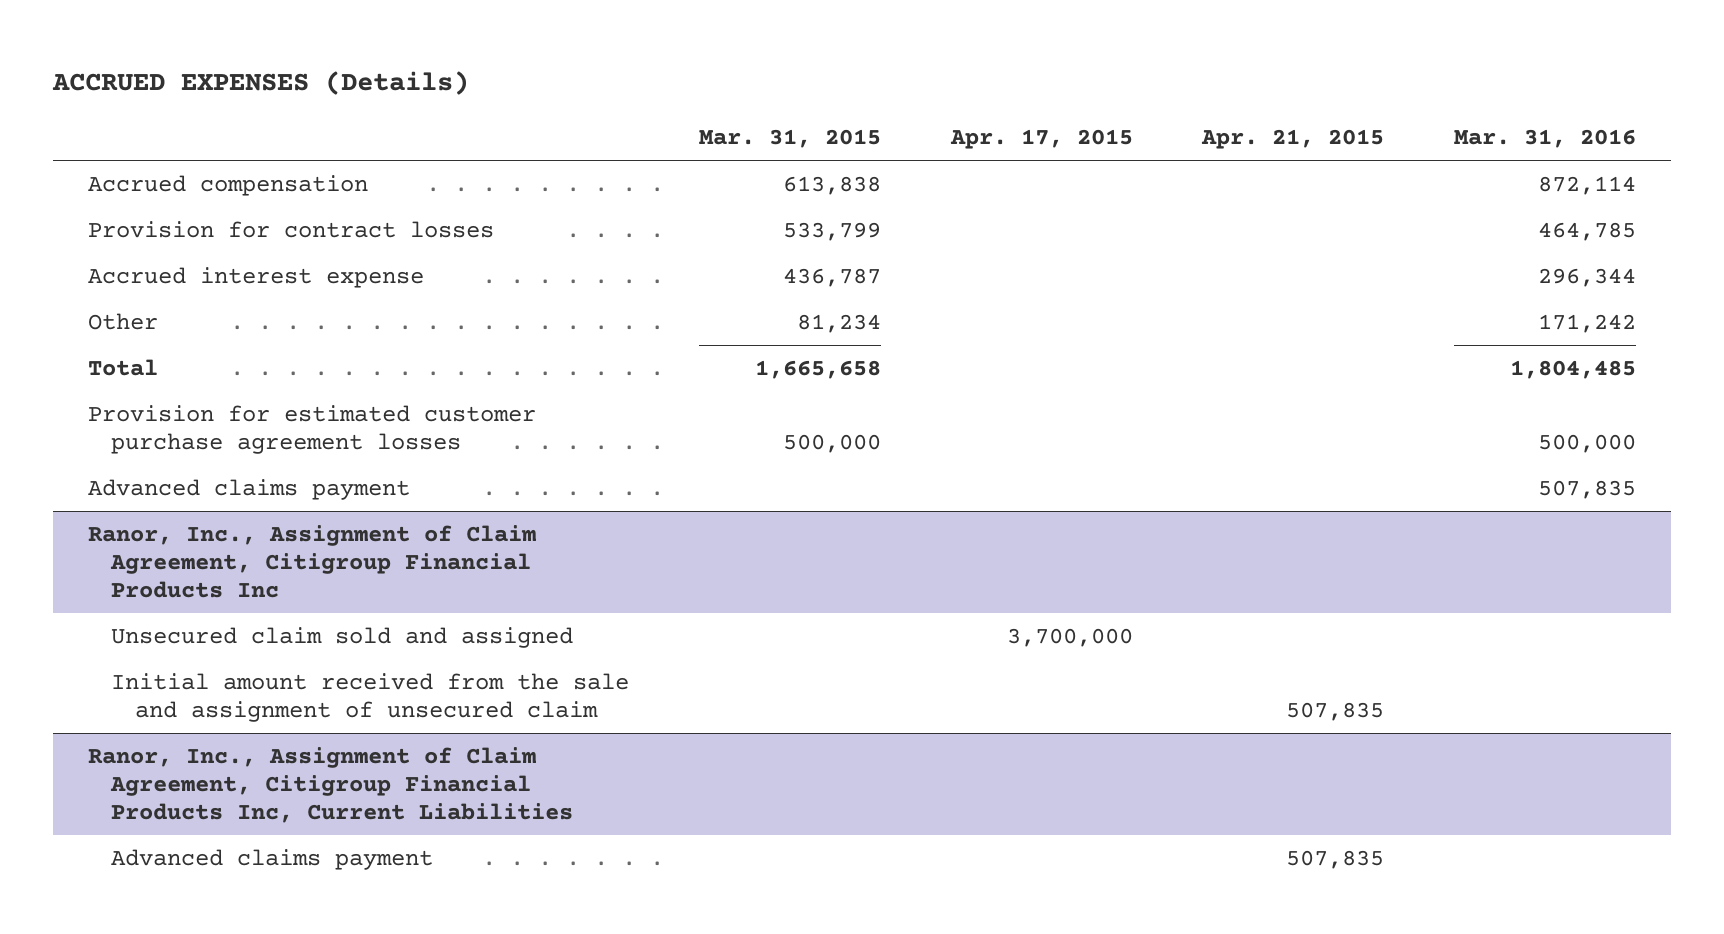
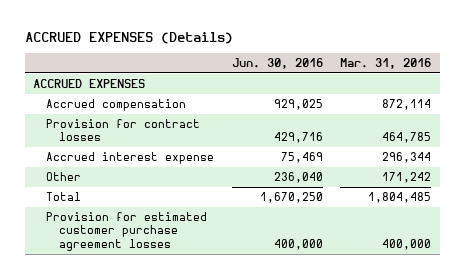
[699,129,882,149] Mar. 31, 2015 -> none
[949,129,1133,150] Apr. 17, 2015 -> none
[1201,129,1385,150] Apr. 21, 2015 -> none
none -> [231,57,323,69] Jun. 30, 2016
none -> [33,79,146,89] ACCRUED EXPENSES
[87,478,410,500] Advanced claims payment -> none
[87,524,536,598] Ranor, Inc., Assignment of Claim Agreement, Citigroup Financial Products Inc -> none
[111,626,574,648] Unsecured claim sold and assigned -> none
[111,672,630,722] Initial amount received from the sale and assignment of unsecured claim -> none
[87,746,574,823] Ranor, Inc., Assignment of Claim Agreement, Citigroup Financial Products Inc, Current Liabilities -> none
[111,848,434,870] Advanced claims payment -> none
[1538,433,1637,453] 500,000 -> [382,238,432,250] 400,000

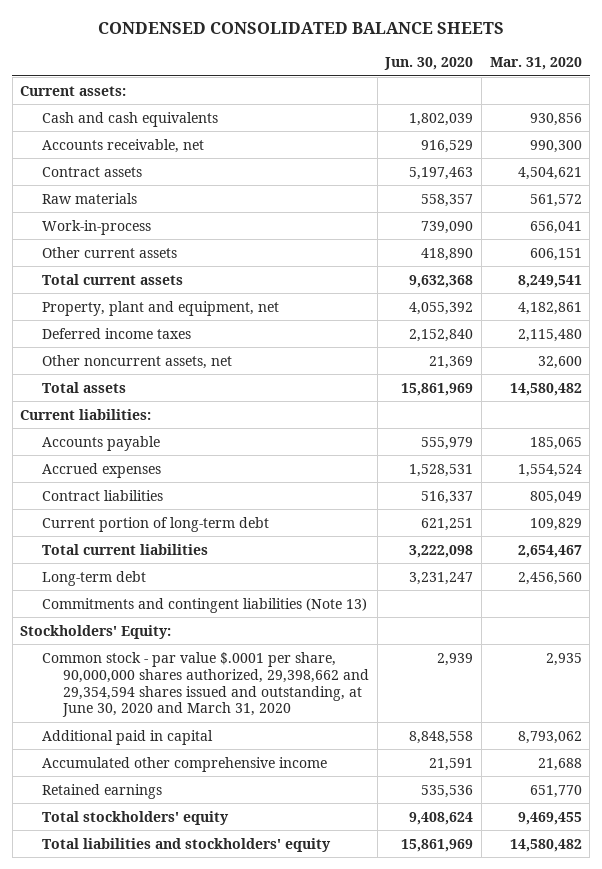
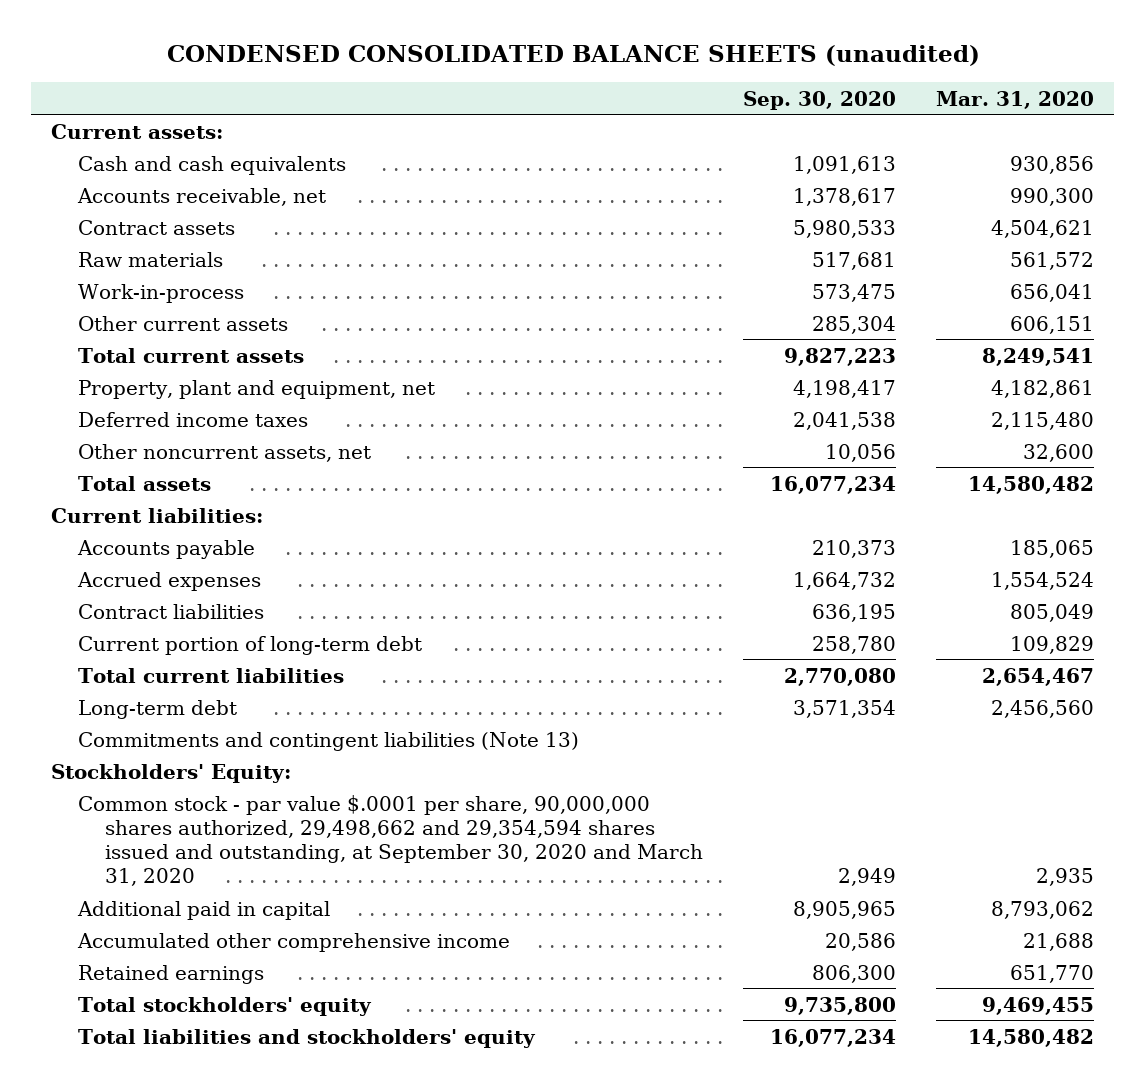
[97,22,504,35] CONDENSED CONSOLIDATED BALANCE SHEETS -> [166,45,980,67] CONDENSED CONSOLIDATED BALANCE SHEETS (unaudited)
[384,57,474,71] Jun. 30, 2020 -> none
none -> [742,90,896,110] Sep. 30, 2020
[41,651,370,718] Common stock - par value $.0001 per share, 90,000,000 shares authorized, 29,398,662 and 29,354,594 shares issued and outstanding, at June 30, 2020 and March 31, 2020 -> [77,794,703,886] Common stock - par value $.0001 per share, 90,000,000 shares authorized, 29,498,662 and 29,354,594 shares issued and outstanding, at September 30, 2020 and March 31, 2020

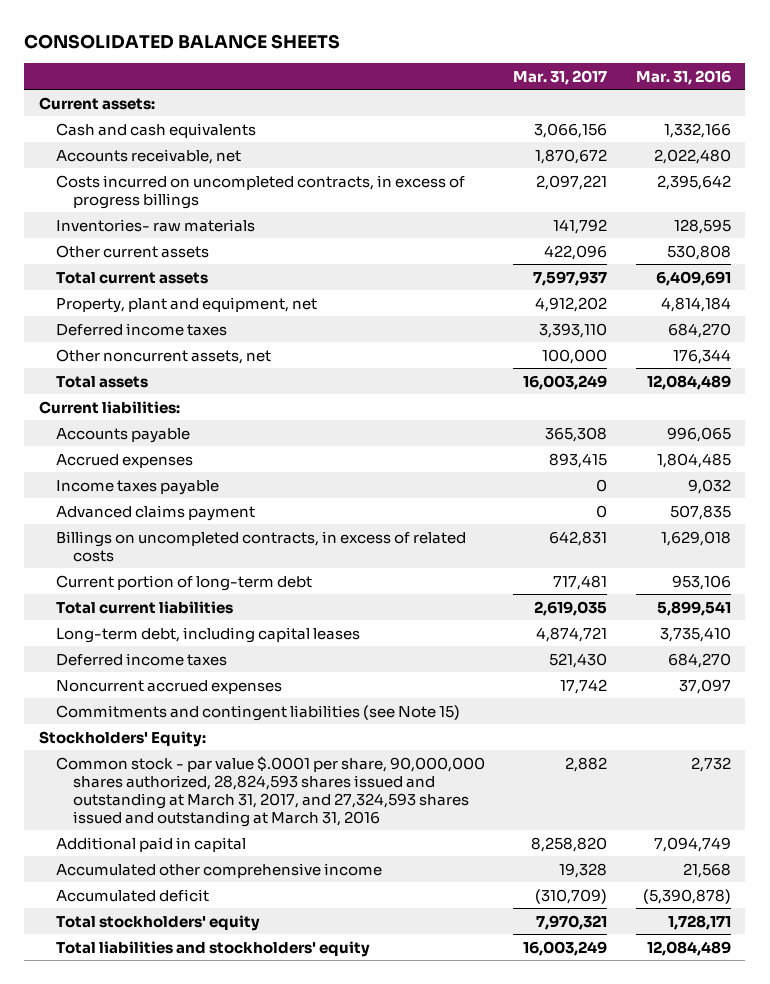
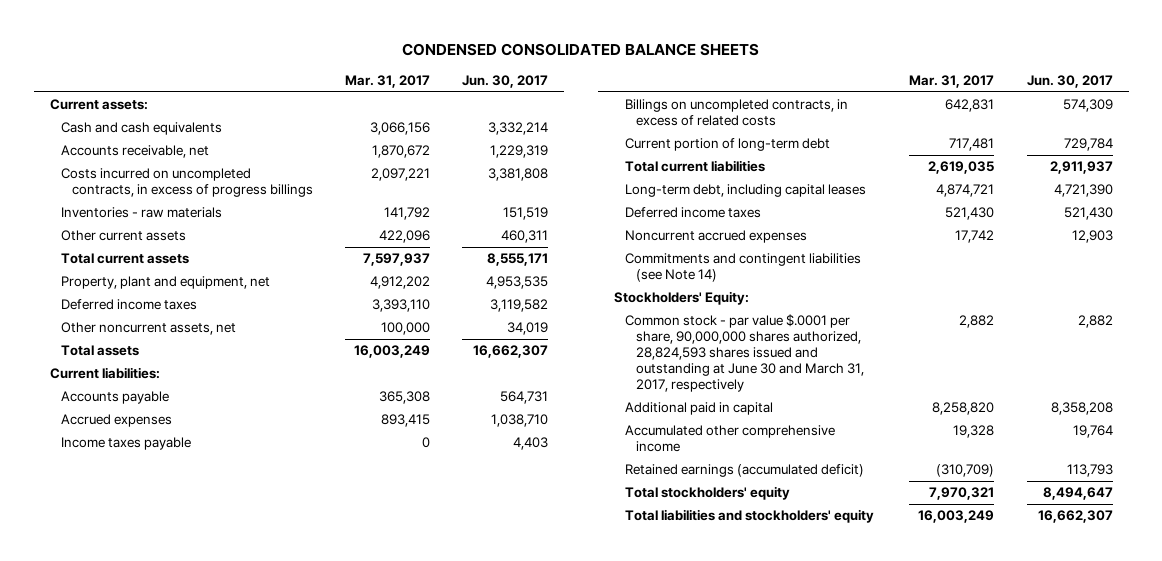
[24,33,341,49] CONSOLIDATED BALANCE SHEETS -> [402,42,760,56] CONDENSED CONSOLIDATED BALANCE SHEETS
[635,69,731,85] Mar. 31, 2016 -> none
none -> [461,74,548,88] Jun. 30, 2017
[55,218,255,232] Inventories- raw materials -> [60,207,222,219] Inventories - raw materials
[55,504,255,521] Advanced claims payment -> none
[55,704,460,721] Commitments and contingent liabilities (see Note 15) -> [625,253,862,283] Commitments and contingent liabilities (see Note 14)
[55,755,485,827] Common stock - par value $.0001 per share, 90,000,000 shares authorized, 28,824,593 shares issued and outstanding at March 31, 2017, and 27,324,593 shares issued and outstanding at March 31, 2016 -> [625,314,865,392] Common stock - par value $.0001 per share, 90,000,000 shares authorized, 28,824,593 shares issued and outstanding at June 30 and March 31, 2017, respectively
[55,888,209,902] Accumulated deficit -> [625,464,865,478] Retained earnings (accumulated deficit)

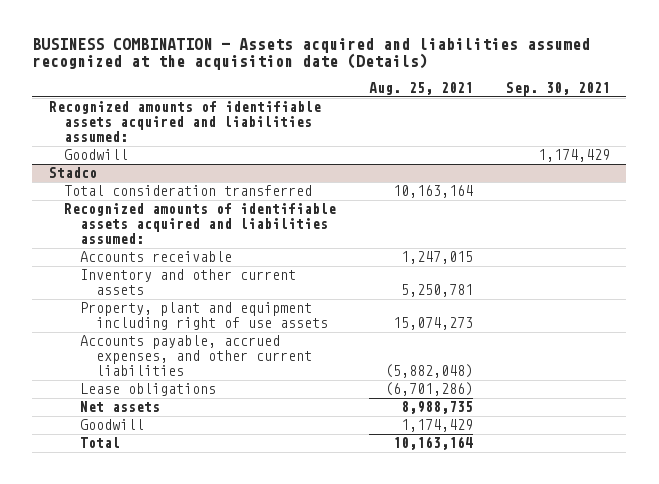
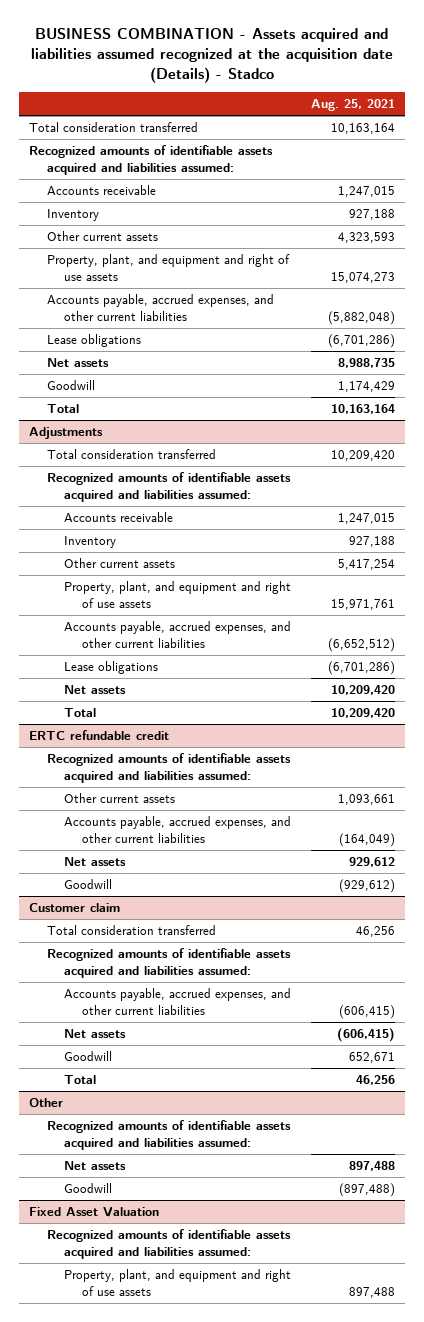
[32,37,591,71] BUSINESS COMBINATION - Assets acquired and liabilities assumed recognized at the acquisition date (Details) -> [30,28,393,84] BUSINESS COMBINATION - Assets acquired and liabilities assumed recognized at the acquisition date (Details) - Stadco
[506,81,611,96] Sep. 30, 2021 -> none
[48,101,321,142] Recognized amounts of identifiable assets acquired and liabilities assumed: -> none
[64,149,129,161] Goodwill -> none
[48,167,97,179] Stadco -> none
[80,269,297,296] Inventory and other current assets -> [46,209,99,222] Inventory
[401,284,474,298] 5,250,781 -> [348,209,395,221] 927,188
none -> [46,231,158,242] Other current assets
[80,302,329,331] Property, plant and equipment including right of use assets -> [46,254,290,281] Property, plant, and equipment and right of use assets
none -> [28,427,103,440] Adjustments
none -> [46,449,216,460] Total consideration transferred
none -> [46,472,291,502] Recognized amounts of identifiable assets acquired and liabilities assumed:
none -> [64,512,174,523] Accounts receivable
none -> [64,536,117,549] Inventory
none -> [64,558,176,569] Other current assets
none -> [64,581,292,608] Property, plant, and equipment and right of use assets
none -> [64,621,292,648] Accounts payable, accrued expenses, and other current liabilities
none -> [64,661,159,675] Lease obligations
none -> [64,685,127,695] Net assets
none -> [64,708,97,718] Total
none -> [28,730,169,741] ERTC refundable credit
none -> [46,753,291,783] Recognized amounts of identifiable assets acquired and liabilities assumed:
none -> [64,793,176,804] Other current assets
none -> [64,816,292,843] Accounts payable, accrued expenses, and other current liabilities
none -> [64,857,127,867] Net assets
none -> [64,879,113,890] Goodwill
none -> [28,903,120,913] Customer claim
none -> [46,925,216,936] Total consideration transferred
none -> [46,948,291,978] Recognized amounts of identifiable assets acquired and liabilities assumed:
none -> [64,988,292,1015] Accounts payable, accrued expenses, and other current liabilities
none -> [64,1029,127,1039] Net assets
none -> [64,1051,113,1062] Goodwill
none -> [64,1075,97,1085] Total
none -> [28,1098,63,1108] Other
none -> [46,1120,291,1150] Recognized amounts of identifiable assets acquired and liabilities assumed:
none -> [64,1161,127,1171] Net assets
none -> [64,1183,113,1194] Goodwill
none -> [28,1207,159,1218] Fixed Asset Valuation
none -> [46,1229,291,1259] Recognized amounts of identifiable assets acquired and liabilities assumed:
none -> [64,1269,292,1296] Property, plant, and equipment and right of use assets

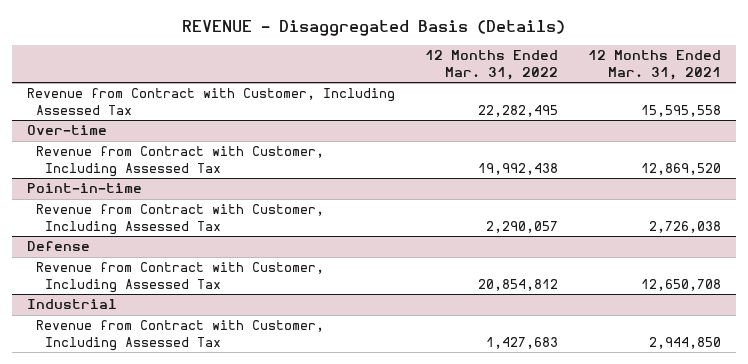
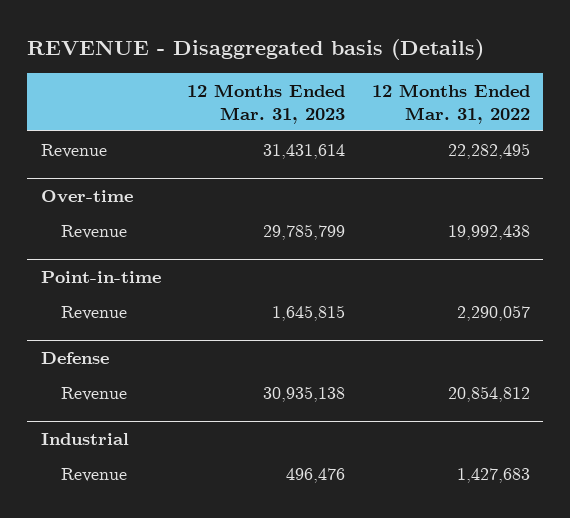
[181,20,565,37] REVENUE - Disaggregated Basis (Details) -> [27,39,485,61] REVENUE - Disaggregated basis (Details)
[587,50,721,80] 12 Months Ended Mar. 31, 2021 -> none
none -> [187,83,346,124] 12 Months Ended Mar. 31, 2023
[26,88,395,115] Revenue from Contract with Customer, Including Assessed Tax -> [40,143,107,158] Revenue
[35,146,324,177] Revenue from Contract with Customer, Including Assessed Tax -> [61,224,128,239] Revenue
[35,204,324,235] Revenue from Contract with Customer, Including Assessed Tax -> [61,305,128,320] Revenue
[35,262,324,293] Revenue from Contract with Customer, Including Assessed Tax -> [61,386,128,401] Revenue
[35,320,324,351] Revenue from Contract with Customer, Including Assessed Tax -> [61,467,128,482] Revenue

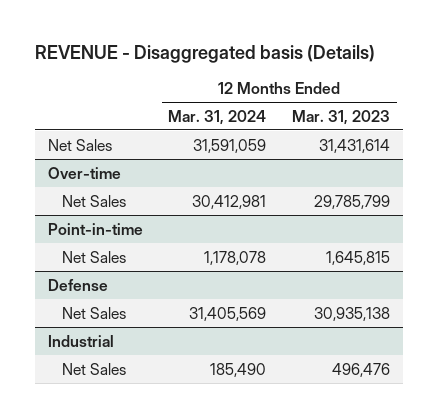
[371,83,530,124] 12 Months Ended Mar. 31, 2022 -> none
none -> [168,109,267,125] Mar. 31, 2024
[40,143,107,158] Revenue -> [47,138,112,151] Net Sales
[61,224,128,239] Revenue -> [62,194,127,207] Net Sales
[61,305,128,320] Revenue -> [62,250,127,263] Net Sales
[61,386,128,401] Revenue -> [62,306,127,319] Net Sales
[61,467,128,482] Revenue -> [62,362,127,375] Net Sales

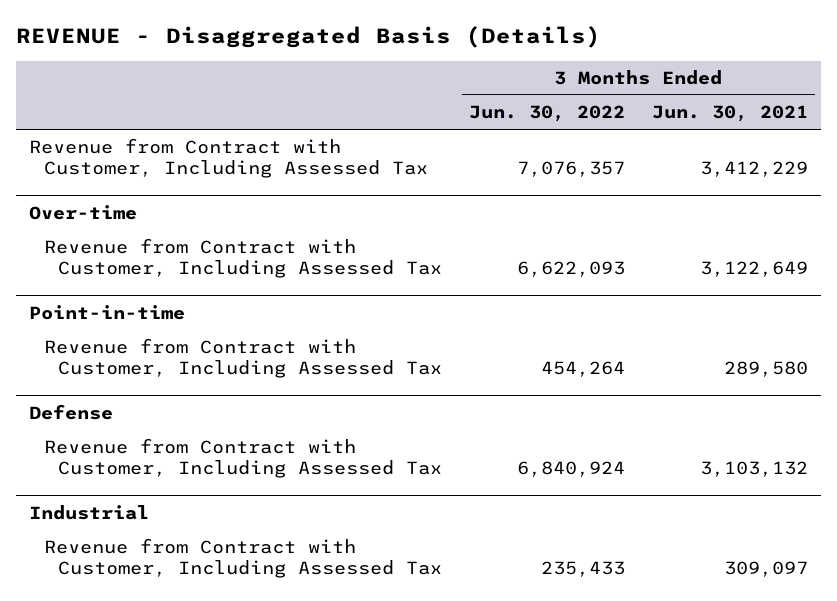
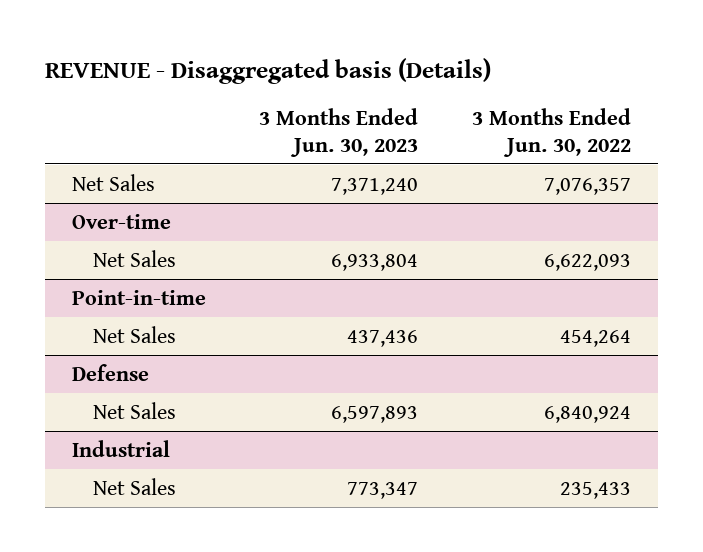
[15,26,601,49] REVENUE - Disaggregated Basis (Details) -> [45,58,492,85] REVENUE - Disaggregated basis (Details)
[651,105,808,123] Jun. 30, 2021 -> none
none -> [259,108,419,157] 3 Months Ended Jun. 30, 2023
[29,138,428,178] Revenue from Contract with Customer, Including Assessed Tax -> [71,173,155,191] Net Sales
[43,238,443,278] Revenue from Contract with Customer, Including Assessed Tax -> [93,249,177,267] Net Sales
[43,338,443,378] Revenue from Contract with Customer, Including Assessed Tax -> [93,325,177,343] Net Sales
[43,438,443,478] Revenue from Contract with Customer, Including Assessed Tax -> [93,401,177,419] Net Sales
[43,538,443,578] Revenue from Contract with Customer, Including Assessed Tax -> [93,477,177,495] Net Sales

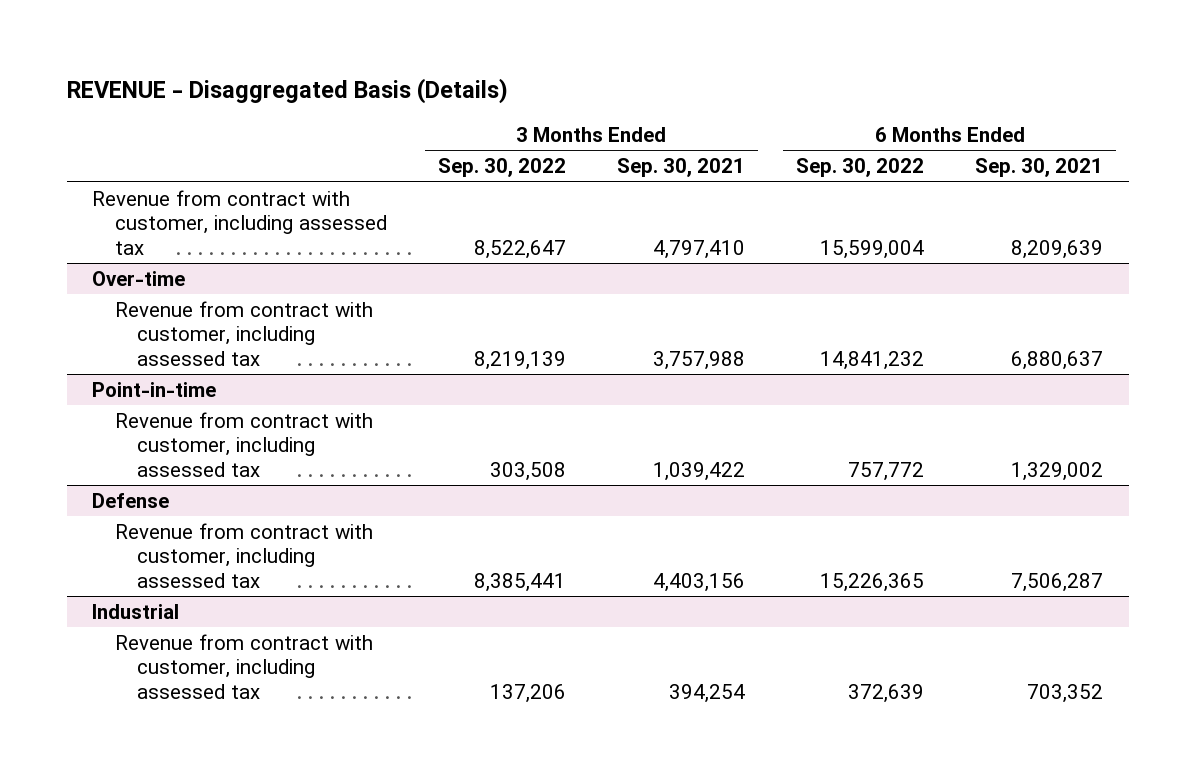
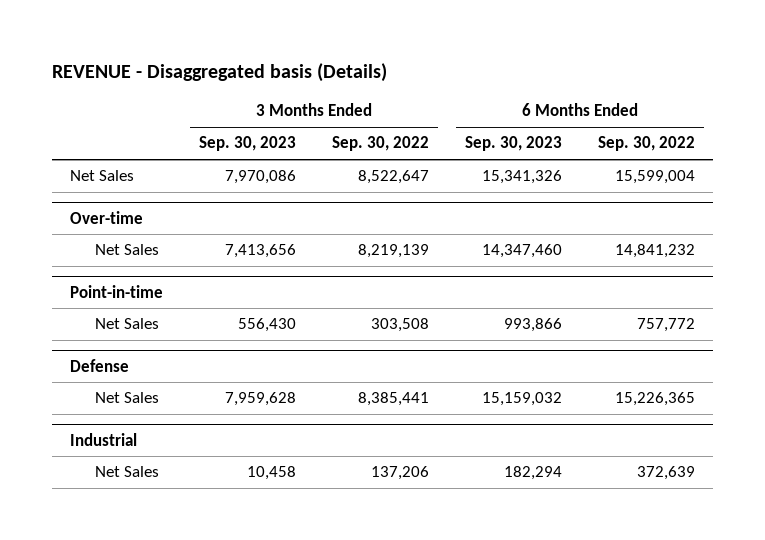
[66,78,508,105] REVENUE - Disaggregated Basis (Details) -> [52,63,388,83] REVENUE - Disaggregated basis (Details)
[616,158,745,178] Sep. 30, 2021 -> none
[975,158,1104,178] Sep. 30, 2021 -> none
none -> [199,136,297,152] Sep. 30, 2023
none -> [464,136,562,152] Sep. 30, 2023
[92,189,387,255] Revenue from contract with customer, including assessed tax -> [70,170,135,182] Net Sales
[114,300,373,366] Revenue from contract with customer, including assessed tax -> [95,244,160,256] Net Sales
[114,411,373,477] Revenue from contract with customer, including assessed tax -> [95,318,160,330] Net Sales
[114,522,373,588] Revenue from contract with customer, including assessed tax -> [95,392,160,404] Net Sales
[114,633,373,699] Revenue from contract with customer, including assessed tax -> [95,466,160,478] Net Sales

